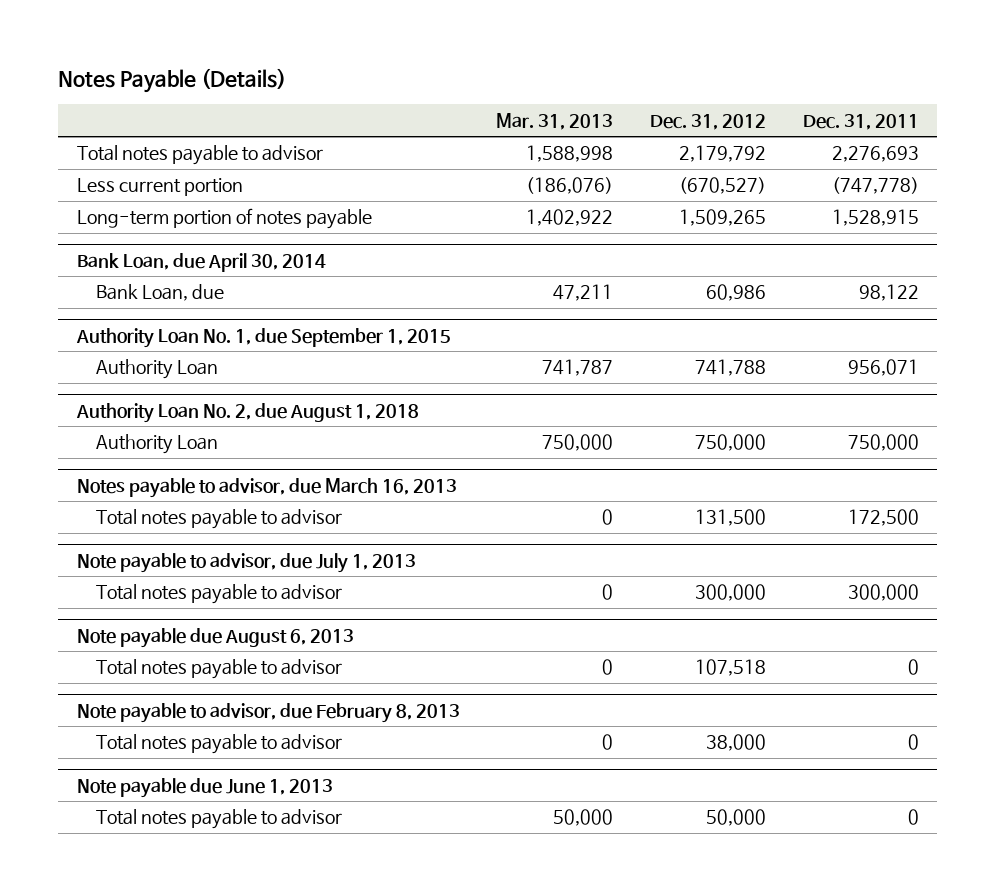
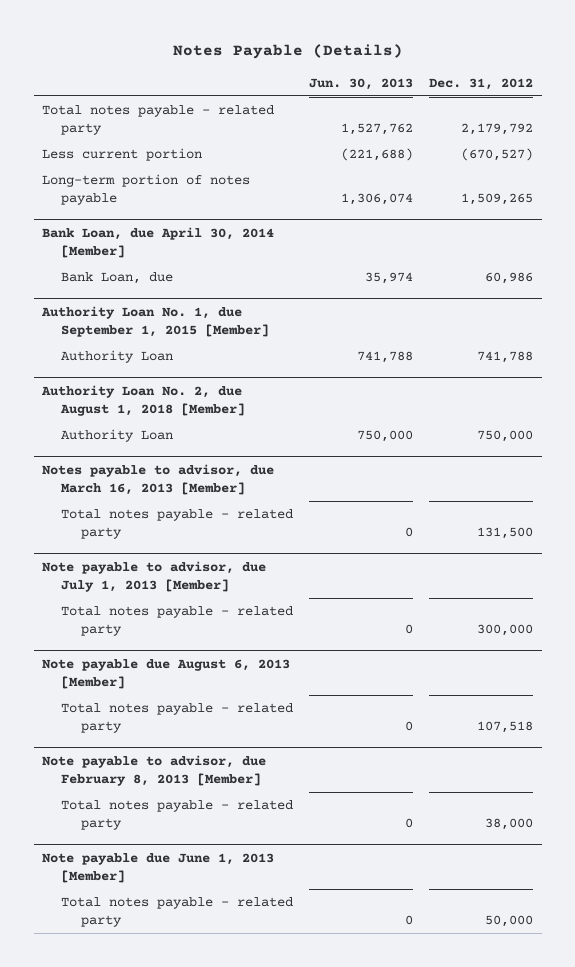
[496,112,614,130] Mar. 31, 2013 -> none
[802,113,919,130] Dec. 31, 2011 -> none
none -> [309,77,414,90] Jun. 30, 2013
[76,145,323,166] Total notes payable to advisor -> [41,105,274,136] Total notes payable - related party
[76,252,326,272] Bank Loan, due April 30, 2014 -> [41,227,274,258] Bank Loan, due April 30, 2014 [Member]
[75,327,451,348] Authority Loan No. 1, due September 1, 2015 -> [40,306,270,337] Authority Loan No. 1, due September 1, 2015 [Member]
[75,402,419,423] Authority Loan No. 2, due August 1, 2018 -> [40,385,246,416] Authority Loan No. 2, due August 1, 2018 [Member]
[76,477,457,498] Notes payable to advisor, due March 16, 2013 -> [41,464,274,495] Notes payable to advisor, due March 16, 2013 [Member]
[95,509,342,530] Total notes payable to advisor -> [61,509,294,540] Total notes payable - related party
[76,552,416,573] Note payable to advisor, due July 1, 2013 -> [41,561,266,592] Note payable to advisor, due July 1, 2013 [Member]
[95,584,342,605] Total notes payable to advisor -> [61,606,294,637] Total notes payable - related party
[76,627,354,648] Note payable due August 6, 2013 -> [41,659,290,689] Note payable due August 6, 2013 [Member]
[95,659,342,680] Total notes payable to advisor -> [61,703,294,734] Total notes payable - related party
[76,702,460,723] Note payable to advisor, due February 8, 2013 -> [41,755,266,786] Note payable to advisor, due February 8, 2013 [Member]
[95,734,342,755] Total notes payable to advisor -> [61,800,294,831] Total notes payable - related party
[76,777,333,798] Note payable due June 1, 2013 -> [41,853,274,883] Note payable due June 1, 2013 [Member]
[95,809,342,830] Total notes payable to advisor -> [61,897,294,928] Total notes payable - related party

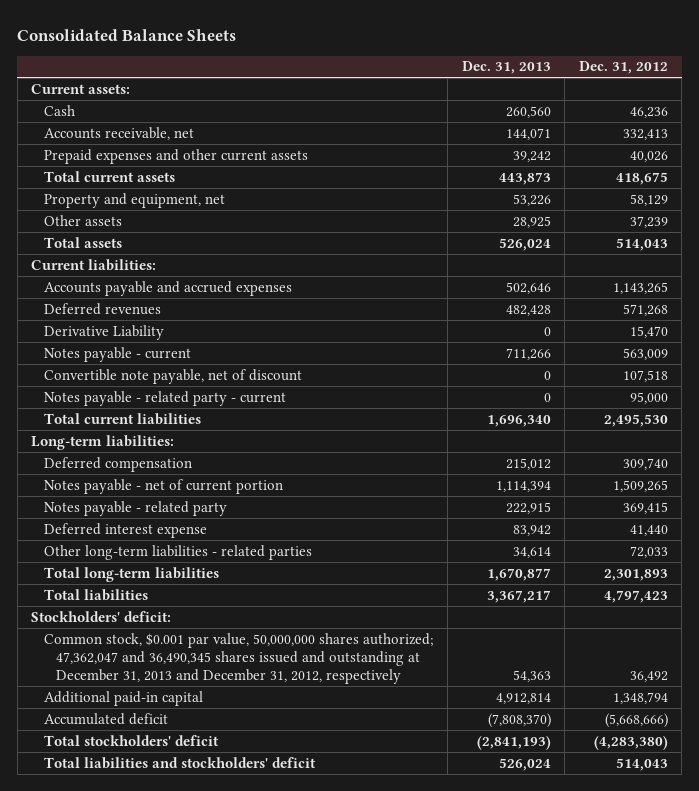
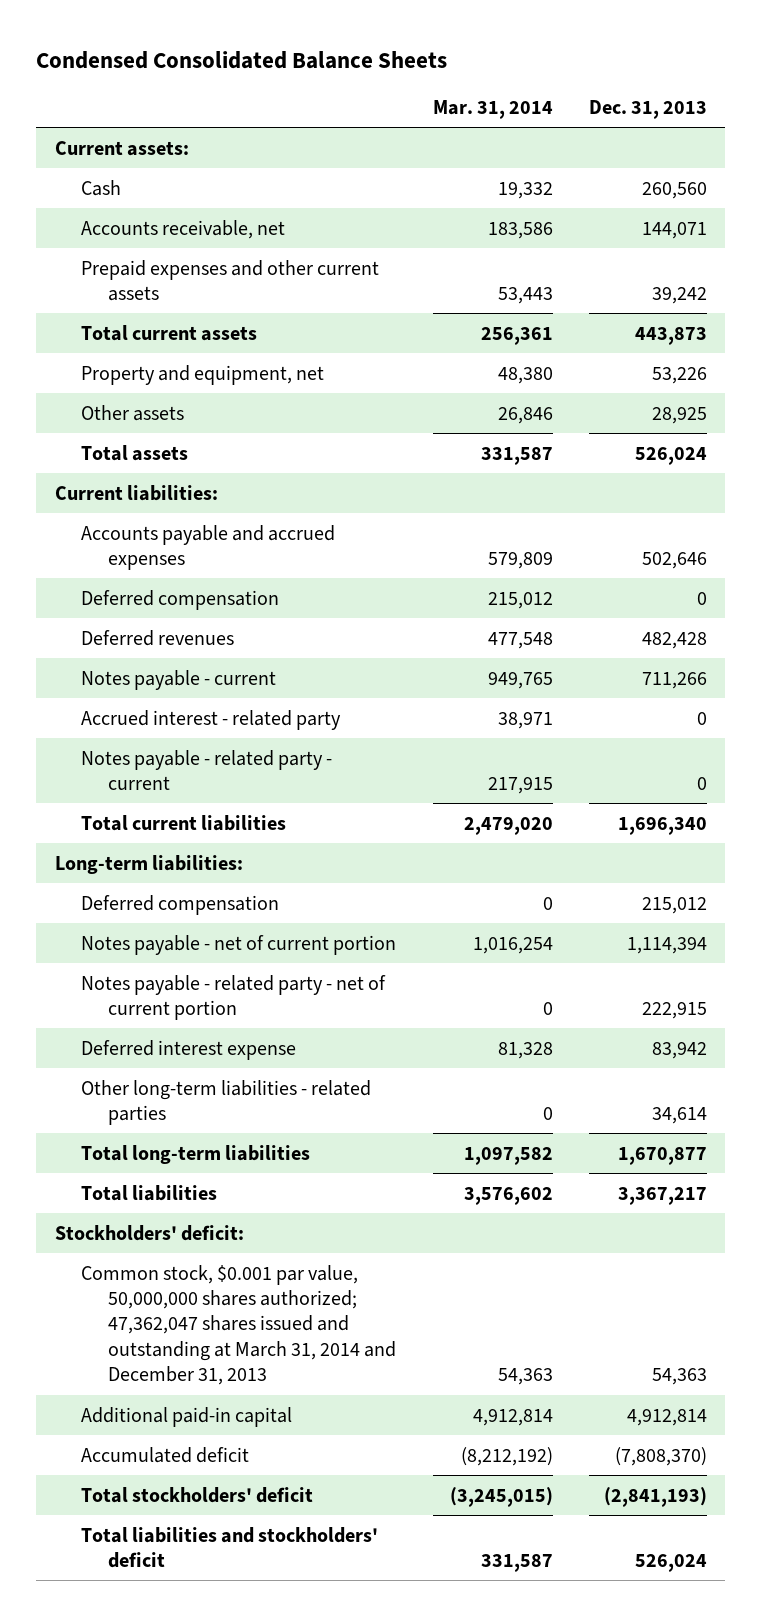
[17,28,237,41] Consolidated Balance Sheets -> [36,50,448,69] Condensed Consolidated Balance Sheets
[578,61,668,75] Dec. 31, 2012 -> none
none -> [432,100,553,120] Mar. 31, 2014
none -> [81,589,280,610] Deferred compensation
[43,324,164,340] Derivative Liability -> none
[43,368,302,384] Convertible note payable, net of discount -> none
none -> [81,709,342,730] Accrued interest - related party
[43,500,227,516] Notes payable - related party -> [81,974,387,1021] Notes payable - related party - net of current portion
[43,632,434,684] Common stock, $0.001 par value, 50,000,000 shares authorized; 47,362,047 and 36,490,345 shares issued and outstanding at December 31, 2013 and December 31, 2012, respectively -> [81,1264,396,1386] Common stock, $0.001 par value, 50,000,000 shares authorized; 47,362,047 shares issued and outstanding at March 31, 2014 and December 31, 2013

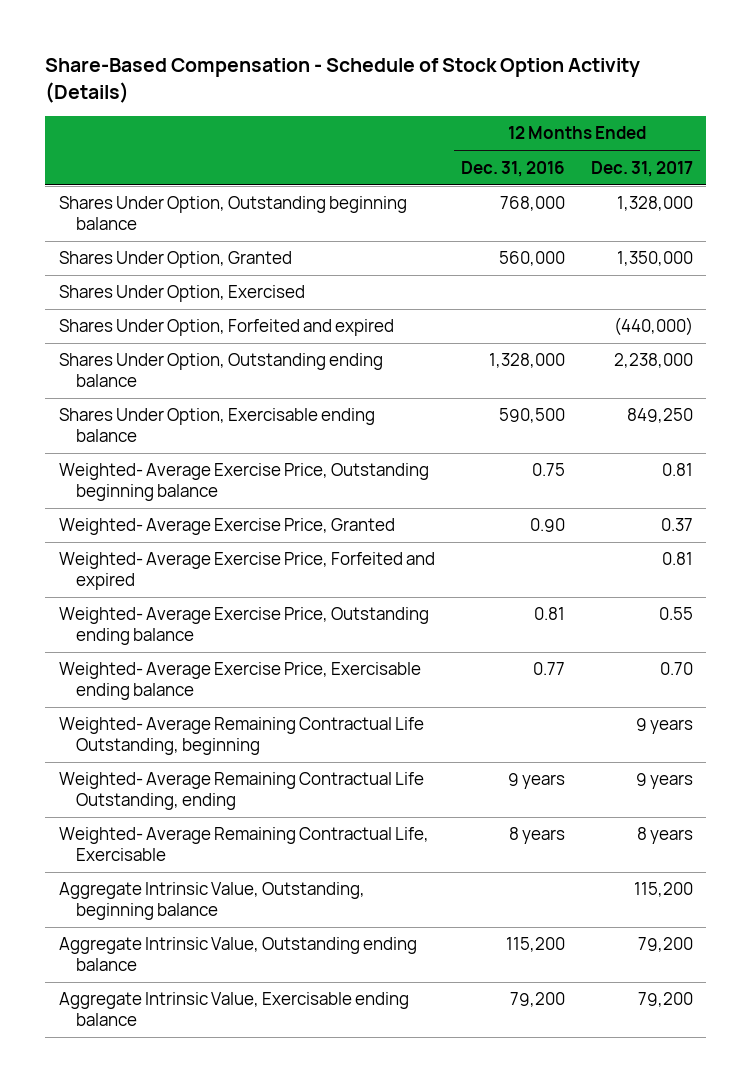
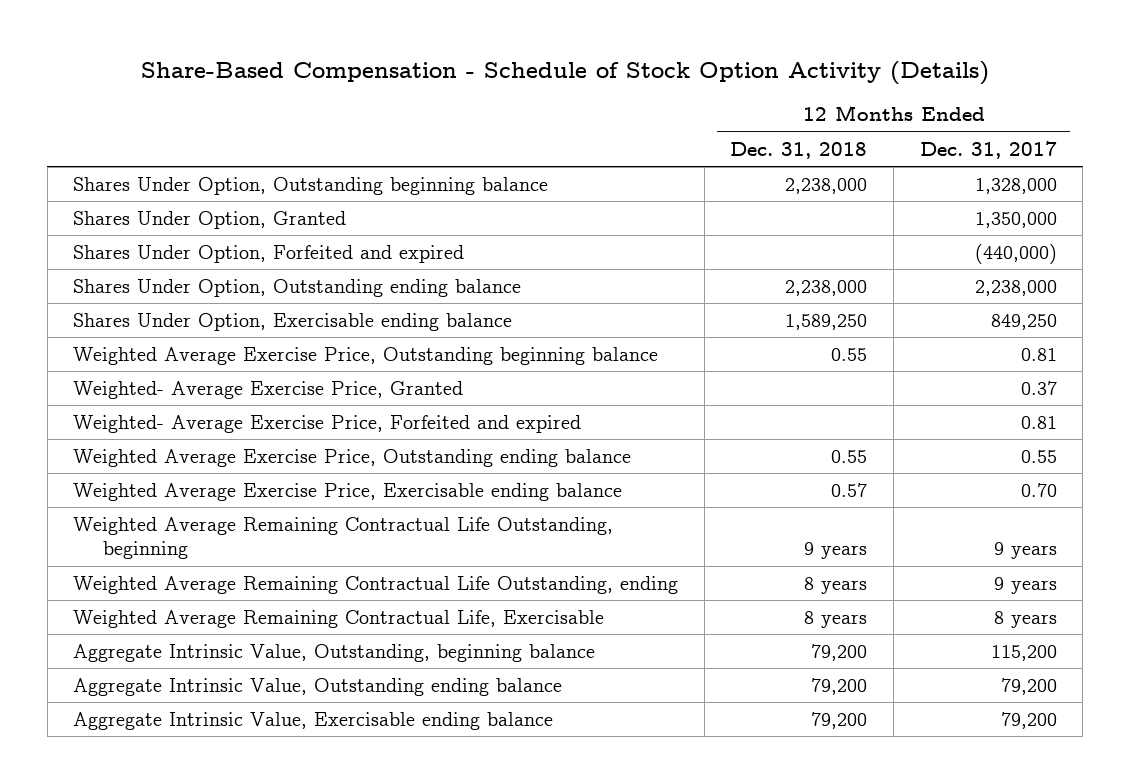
[460,160,565,177] Dec. 31, 2016 -> none
none -> [730,141,868,159] Dec. 31, 2018
[58,285,305,303] Shares Under Option, Exercised -> none
[58,463,429,502] Weighted- Average Exercise Price, Outstanding beginning balance -> [73,346,659,365] Weighted Average Exercise Price, Outstanding beginning balance
[58,607,429,646] Weighted- Average Exercise Price, Outstanding ending balance -> [73,448,632,467] Weighted Average Exercise Price, Outstanding ending balance
[58,662,421,701] Weighted- Average Exercise Price, Exercisable ending balance -> [73,482,623,501] Weighted Average Exercise Price, Exercisable ending balance
[58,717,424,756] Weighted- Average Remaining Contractual Life Outstanding, beginning -> [73,516,614,560] Weighted Average Remaining Contractual Life Outstanding, beginning
[58,772,424,811] Weighted- Average Remaining Contractual Life Outstanding, ending -> [73,575,679,594] Weighted Average Remaining Contractual Life Outstanding, ending
[58,827,429,862] Weighted- Average Remaining Contractual Life, Exercisable -> [73,609,605,628] Weighted Average Remaining Contractual Life, Exercisable

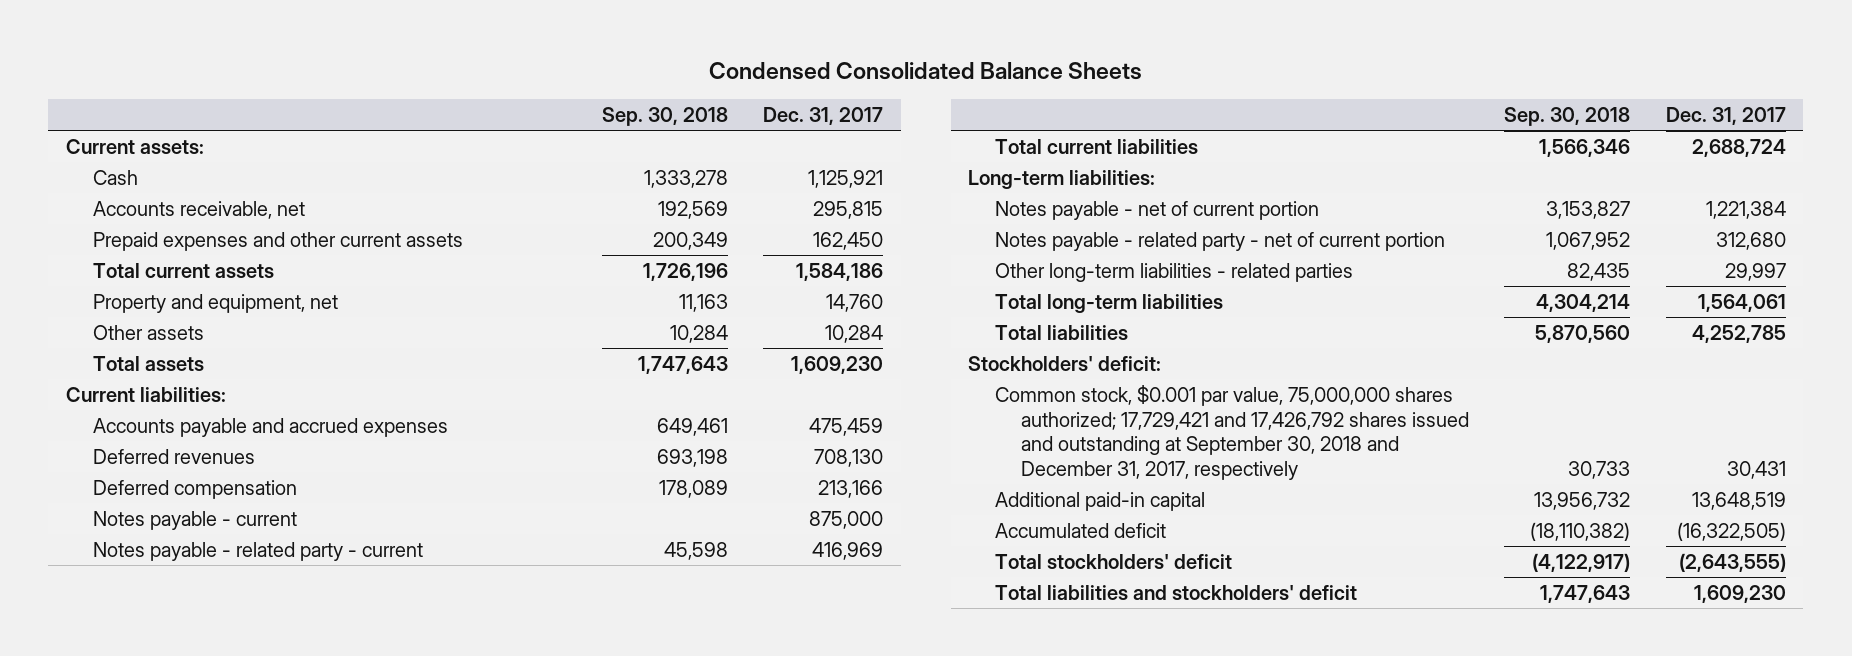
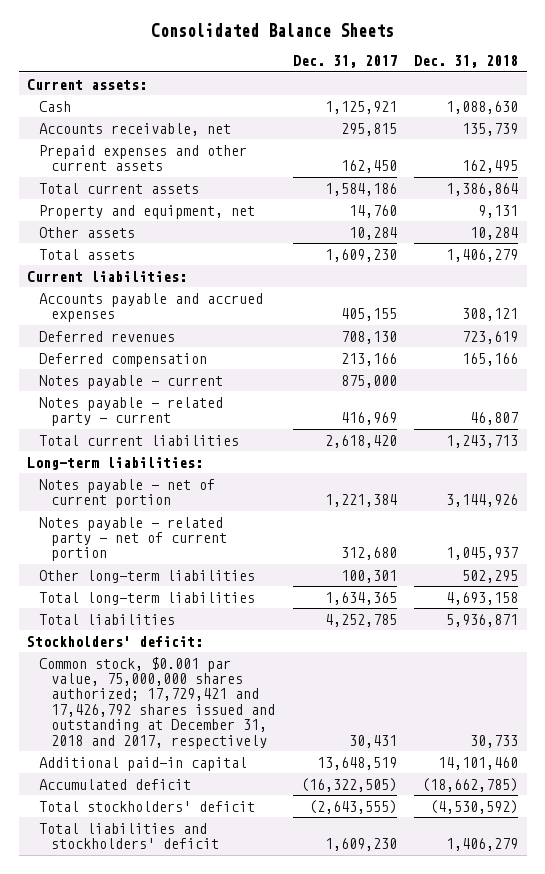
[708,62,1142,81] Condensed Consolidated Balance Sheets -> [150,23,394,38] Consolidated Balance Sheets
[602,107,729,127] Sep. 30, 2018 -> none
none -> [413,55,518,69] Dec. 31, 2018
[809,417,884,436] 475,459 -> [340,308,397,322] 405,155
[1691,138,1786,157] 2,688,724 -> [324,434,397,448] 2,618,420
[994,262,1353,282] Other long-term liabilities - related parties -> [39,569,256,583] Other long-term liabilities
[1724,262,1786,281] 29,997 -> [340,569,397,583] 100,301
[1697,293,1786,312] 1,564,061 -> [324,591,397,605] 1,634,365
[994,384,1470,481] Common stock, $0.001 par value, 75,000,000 shares authorized; 17,729,421 and 17,426,792 shares issued and outstanding at September 30, 2018 and December 31, 2017, respectively -> [39,656,276,749] Common stock, $0.001 par value, 75,000,000 shares authorized; 17,729,421 and 17,426,792 shares issued and outstanding at December 31, 2018 and 2017, respectively

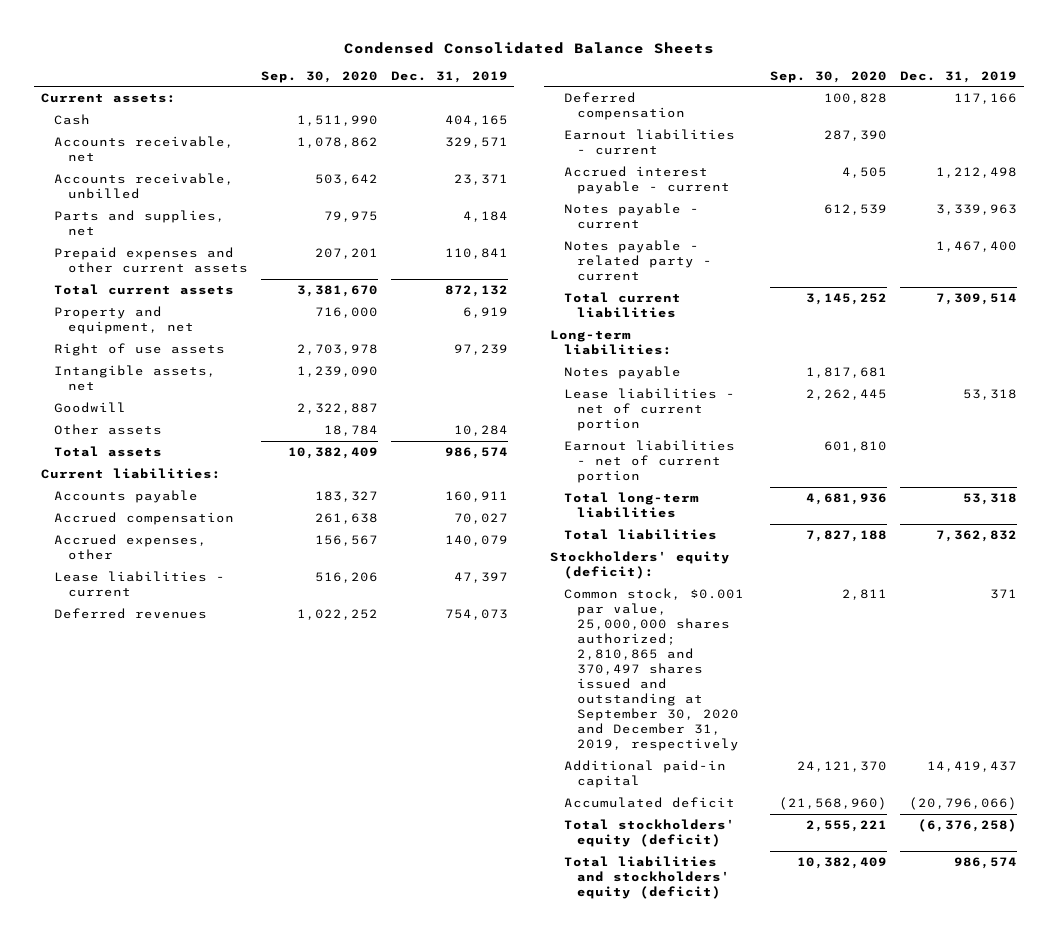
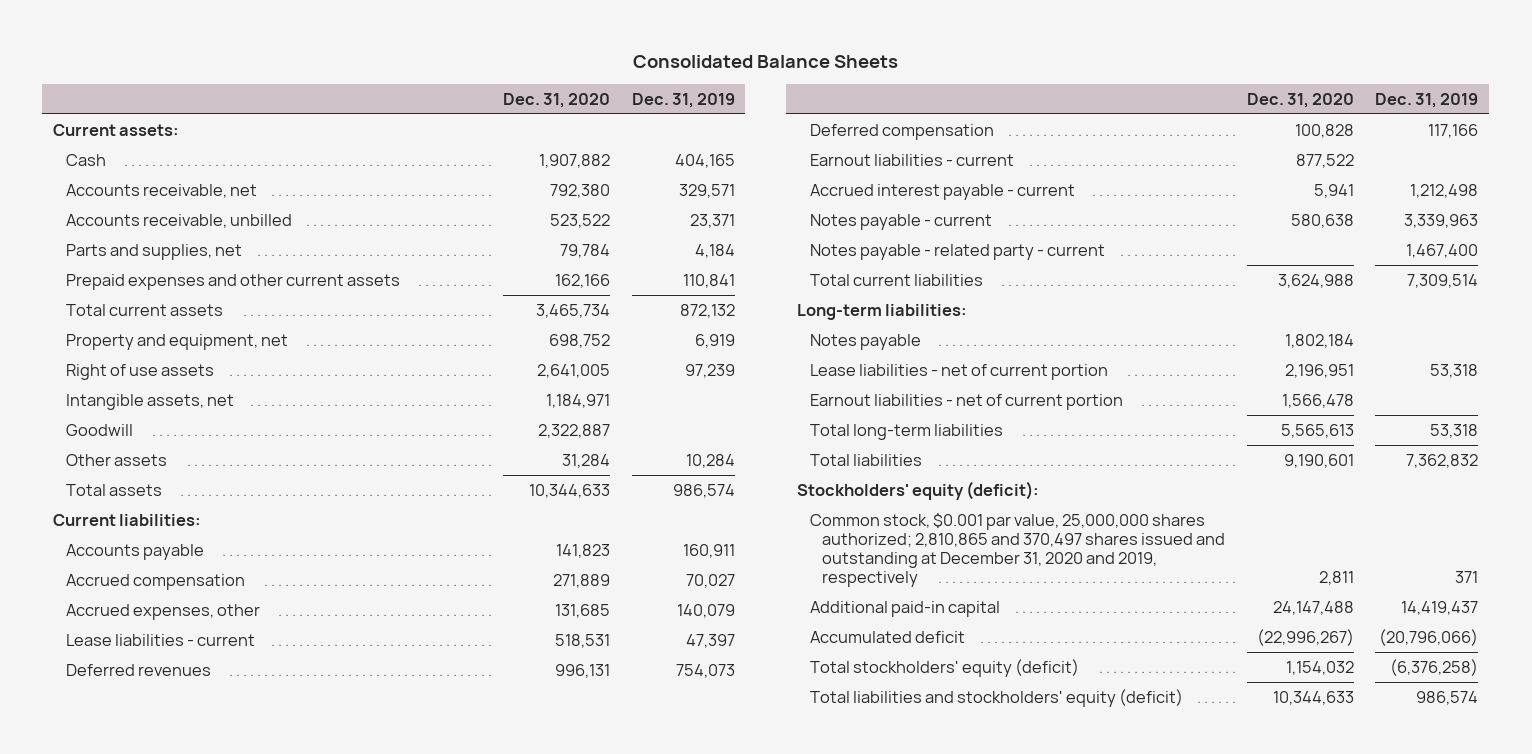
[343,41,714,54] Condensed Consolidated Balance Sheets -> [632,54,898,68] Consolidated Balance Sheets
[260,70,378,83] Sep. 30, 2020 -> none
none -> [503,92,611,108] Dec. 31, 2020
[563,588,744,752] Common stock, $0.001 par value, 25,000,000 shares authorized; 2,810,865 and 370,497 shares issued and outstanding at September 30, 2020 and December 31, 2019, respectively -> [809,512,1226,588] Common stock, $0.001 par value, 25,000,000 shares authorized; 2,810,865 and 370,497 shares issued and outstanding at December 31, 2020 and 2019, respectively

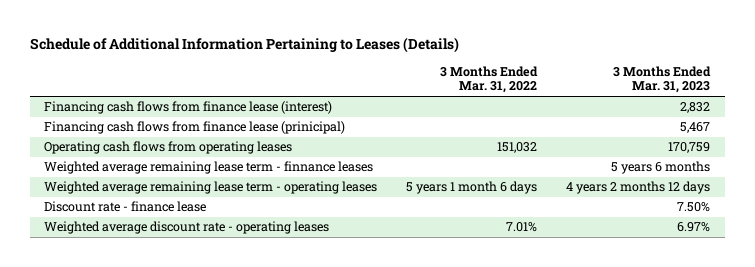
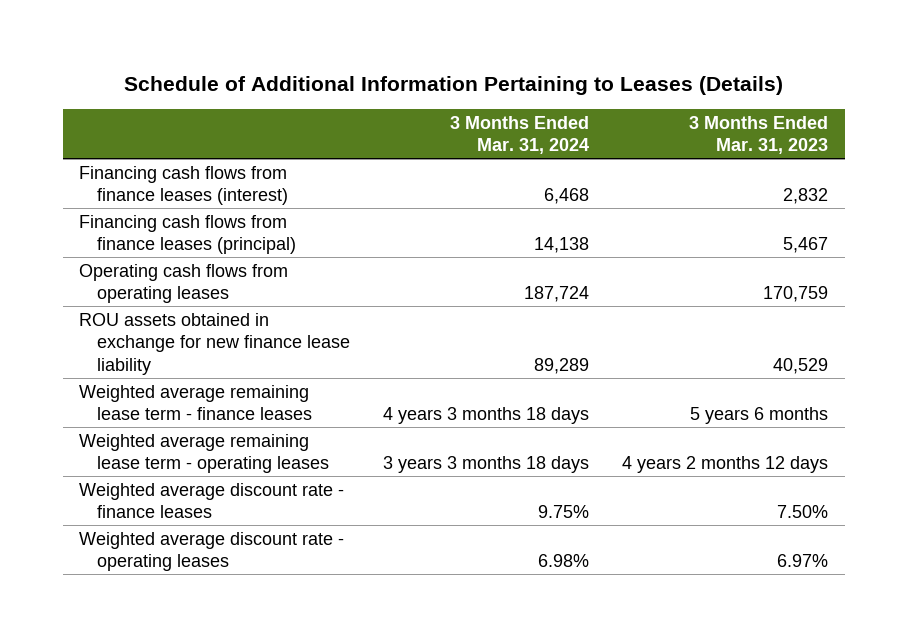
[440,65,539,94] 3 Months Ended Mar. 31, 2022 -> none
none -> [450,115,590,155] 3 Months Ended Mar. 31, 2024
[44,101,333,115] Financing cash flows from finance lease (interest) -> [79,165,289,206] Financing cash flows from finance leases (interest)
[44,121,346,135] Financing cash flows from finance lease (prinicipal) -> [79,214,297,255] Financing cash flows from finance leases (principal)
none -> [79,312,351,375] ROU assets obtained in exchange for new finance lease liability
[44,161,374,175] Weighted average remaining lease term - finnance leases -> [79,384,313,421] Weighted average remaining lease term - finance leases
[44,201,207,213] Discount rate - finance lease -> [79,482,345,519] Weighted average discount rate - finance leases

